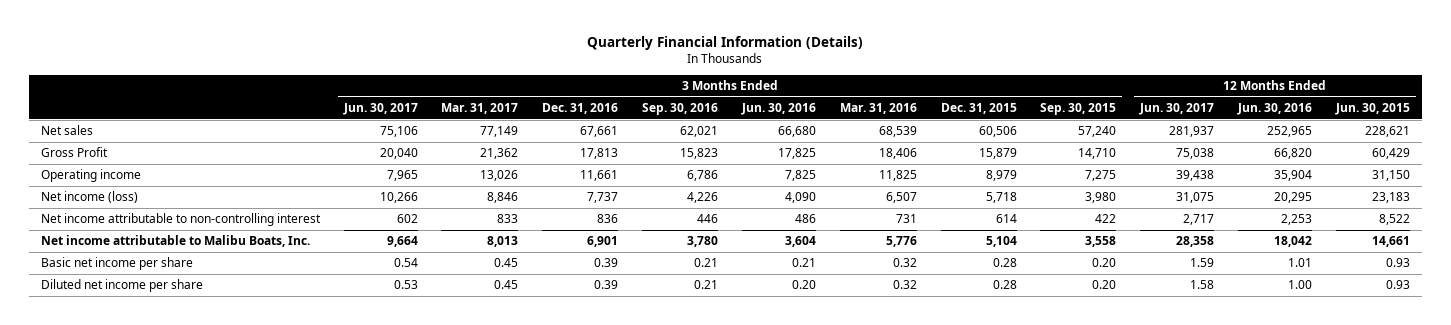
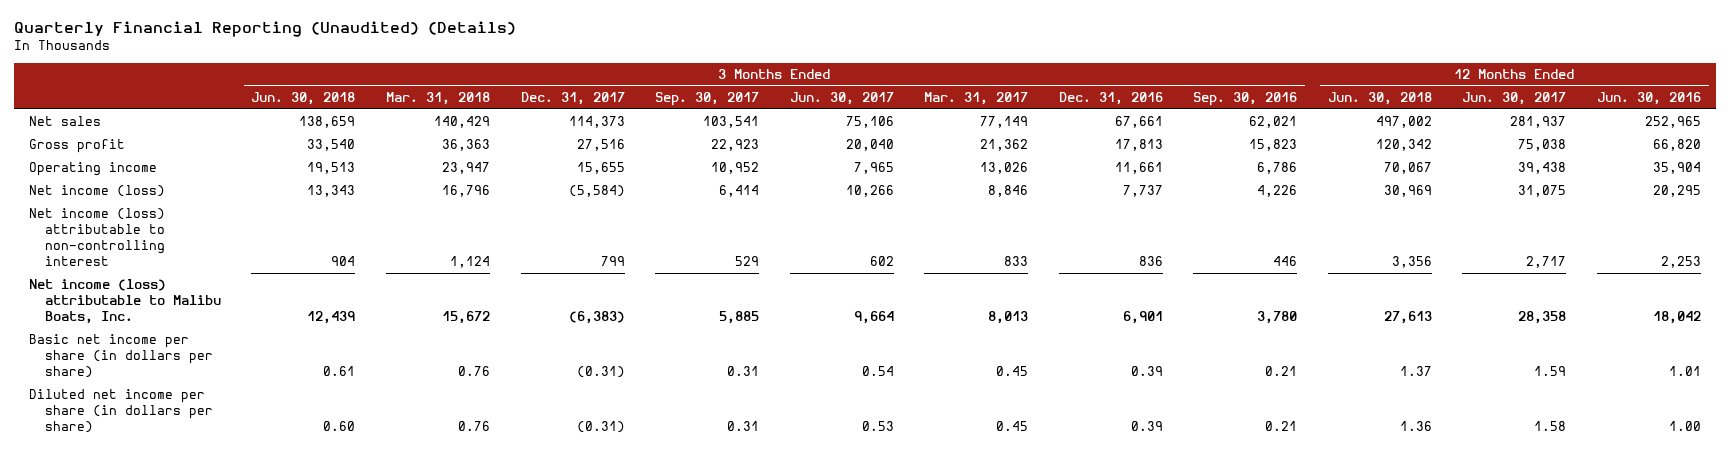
[587,36,864,51] Quarterly Financial Information (Details) -> [14,21,517,38] Quarterly Financial Reporting (Unaudited) (Details)
[740,103,816,116] Jun. 30, 2016 -> none
[839,103,917,115] Mar. 31, 2016 -> none
[940,103,1017,115] Dec. 31, 2015 -> none
[1040,103,1117,116] Sep. 30, 2015 -> none
[1334,103,1410,116] Jun. 30, 2015 -> none
none -> [251,92,356,106] Jun. 30, 2018
none -> [385,92,490,106] Mar. 31, 2018
none -> [520,92,625,106] Dec. 31, 2017
none -> [655,92,760,107] Sep. 30, 2017
none -> [1327,92,1432,106] Jun. 30, 2018
[40,147,108,158] Gross Profit -> [29,139,126,154] Gross profit
[40,213,321,227] Net income attributable to non-controlling interest -> [29,208,166,266] Net income (loss) attributable to non-controlling interest
[40,235,310,248] Net income attributable to Malibu Boats, Inc. -> [29,279,221,325] Net income (loss) attributable to Malibu Boats, Inc.
[40,257,193,271] Basic net income per share -> [29,334,213,379] Basic net income per share (in dollars per share)
[40,279,203,293] Diluted net income per share -> [29,389,213,434] Diluted net income per share (in dollars per share)

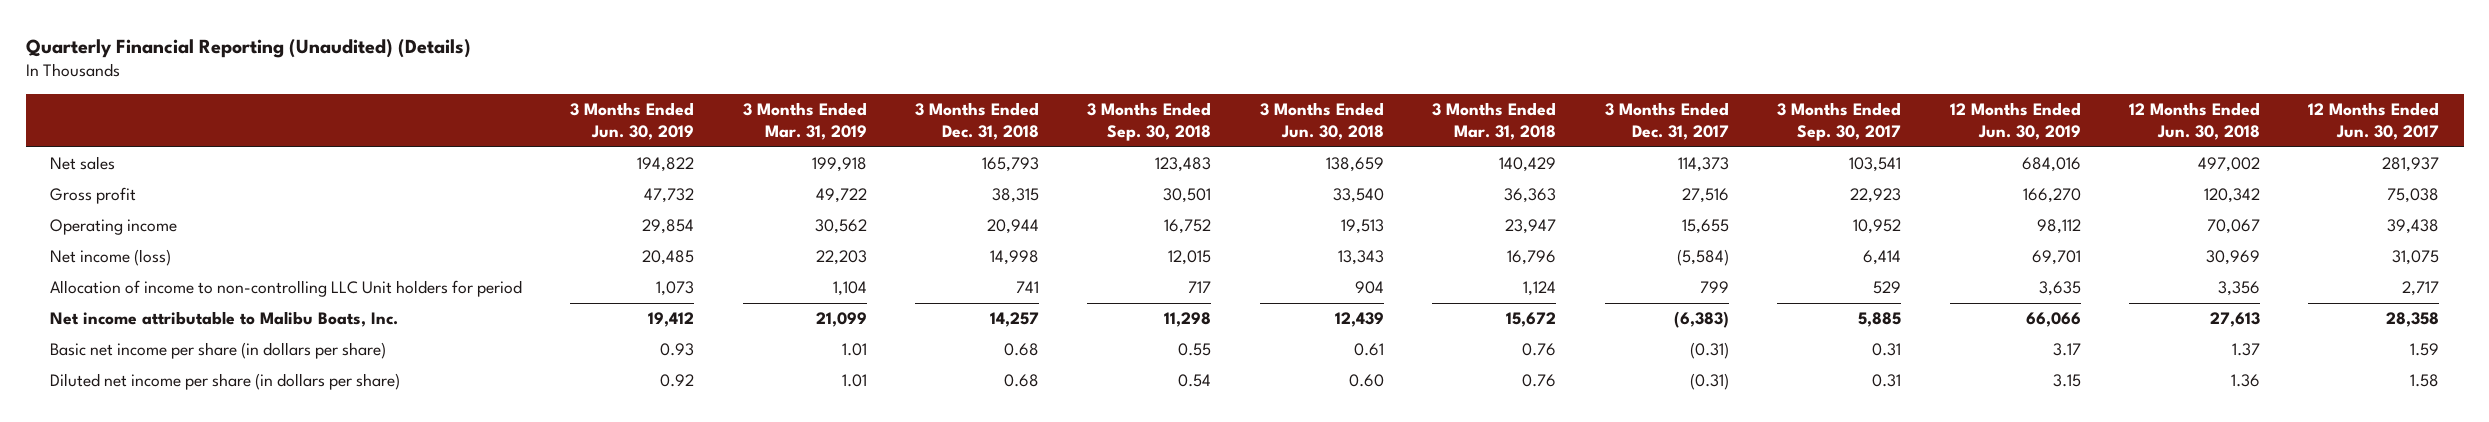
[789,92,894,106] Jun. 30, 2017 -> none
[924,92,1029,106] Mar. 31, 2017 -> none
[1058,92,1163,106] Dec. 31, 2016 -> none
[1193,92,1298,107] Sep. 30, 2016 -> none
[1596,92,1701,106] Jun. 30, 2016 -> none
none -> [570,101,695,141] 3 Months Ended Jun. 30, 2019
none -> [742,101,867,141] 3 Months Ended Mar. 31, 2019
none -> [915,101,1040,141] 3 Months Ended Dec. 31, 2018
none -> [1087,101,1212,142] 3 Months Ended Sep. 30, 2018
none -> [1949,101,2081,141] 12 Months Ended Jun. 30, 2019
[29,208,166,266] Net income (loss) attributable to non-controlling interest -> [49,280,522,298] Allocation of income to non-controlling LLC Unit holders for period
[29,279,221,325] Net income (loss) attributable to Malibu Boats, Inc. -> [49,311,398,328] Net income attributable to Malibu Boats, Inc.

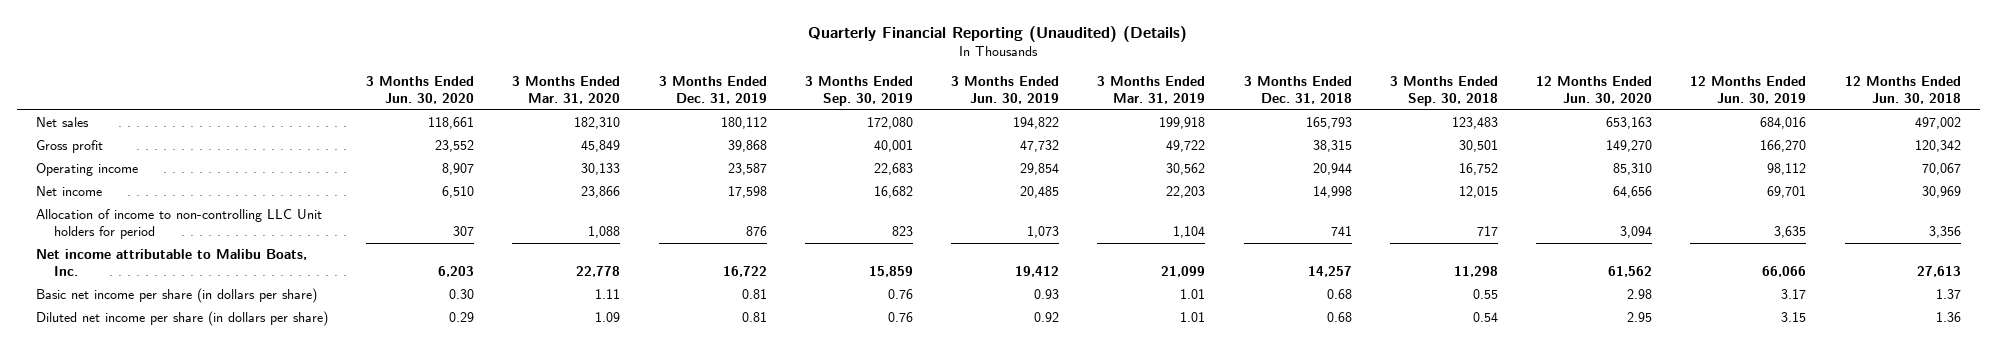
[1259,101,1384,141] 3 Months Ended Jun. 30, 2018 -> none
[1432,101,1557,141] 3 Months Ended Mar. 31, 2018 -> none
[1604,101,1729,141] 3 Months Ended Dec. 31, 2017 -> none
[1777,101,1902,142] 3 Months Ended Sep. 30, 2017 -> none
[2308,101,2440,141] 12 Months Ended Jun. 30, 2017 -> none
none -> [366,76,475,105] 3 Months Ended Jun. 30, 2020
none -> [512,76,621,105] 3 Months Ended Mar. 31, 2020
none -> [658,76,767,105] 3 Months Ended Dec. 31, 2019
none -> [804,76,913,107] 3 Months Ended Sep. 30, 2019
none -> [1536,76,1653,105] 12 Months Ended Jun. 30, 2020
[49,249,171,267] Net income (loss) -> [36,186,103,197] Net income

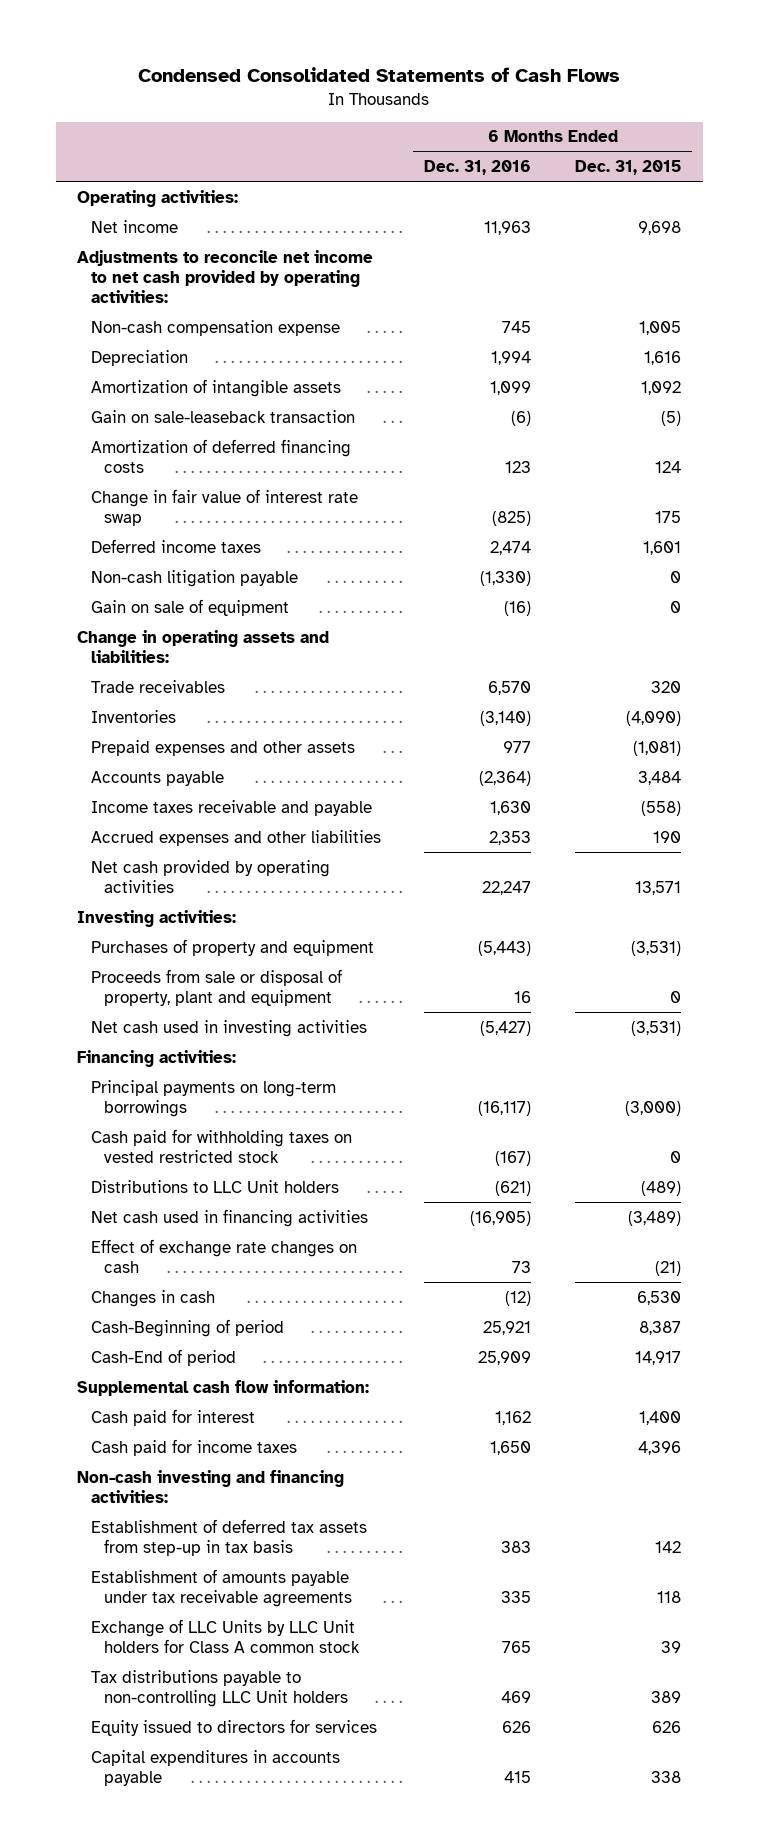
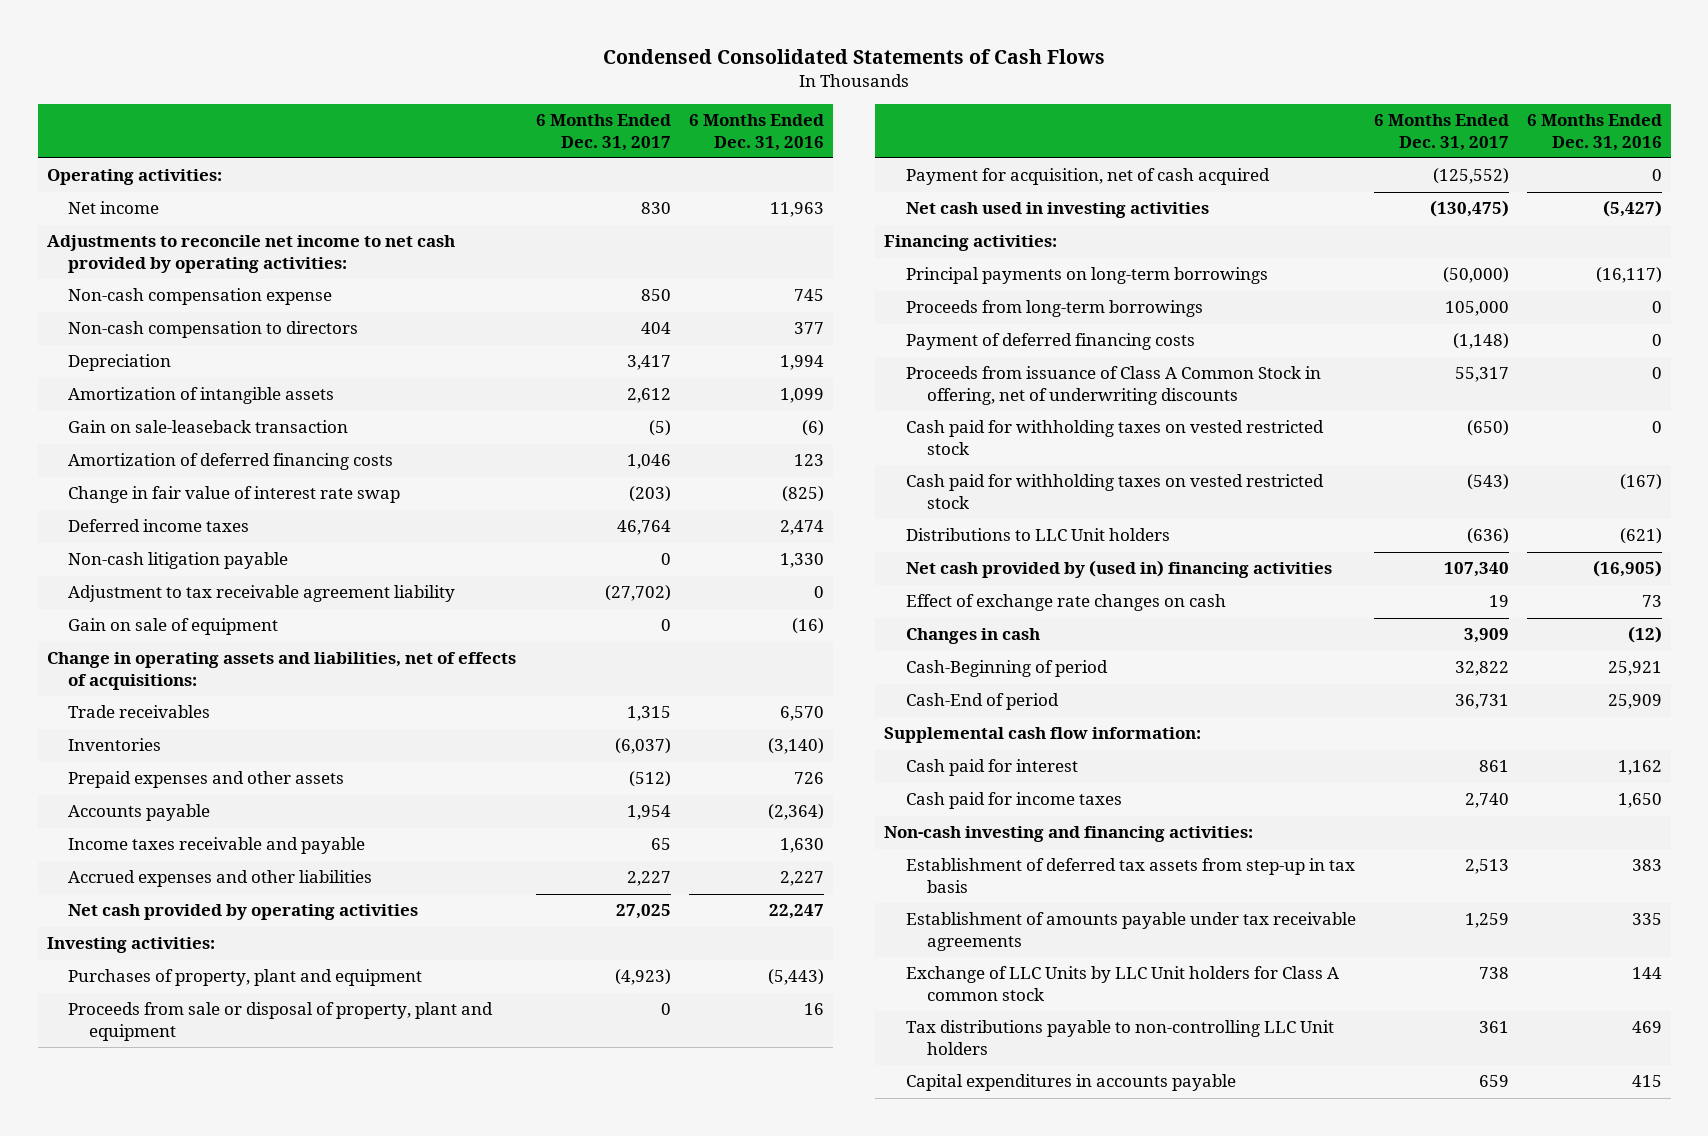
[574,160,681,176] Dec. 31, 2015 -> none
none -> [535,114,671,151] 6 Months Ended Dec. 31, 2017
none -> [67,321,358,339] Non-cash compensation to directors
[480,570,532,586] (1,330) -> [780,553,825,569] 1,330
none -> [67,585,455,603] Adjustment to tax receivable agreement liability
[77,629,330,663] Change in operating assets and liabilities: -> [46,652,516,690] Change in operating assets and liabilities, net of effects of acquisitions:
[503,740,532,753] 977 -> [794,772,825,785] 726
[489,830,532,845] 2,353 -> [780,871,825,887] 2,227
[90,938,374,956] Purchases of property and equipment -> [67,969,422,987] Purchases of property, plant and equipment
none -> [905,168,1270,186] Payment for acquisition, net of cash acquired
none -> [905,300,1203,318] Proceeds from long-term borrowings
none -> [905,333,1195,351] Payment of deferred financing costs
none -> [905,366,1321,405] Proceeds from issuance of Class A Common Stock in offering, net of underwriting discounts
none -> [905,420,1324,455] Cash paid for withholding taxes on vested restricted stock
[90,1208,368,1227] Net cash used in financing activities -> [905,560,1332,579] Net cash provided by (used in) financing activities
[502,1640,532,1653] 765 -> [1631,967,1662,980] 144
[90,1718,377,1736] Equity issued to directors for services -> none

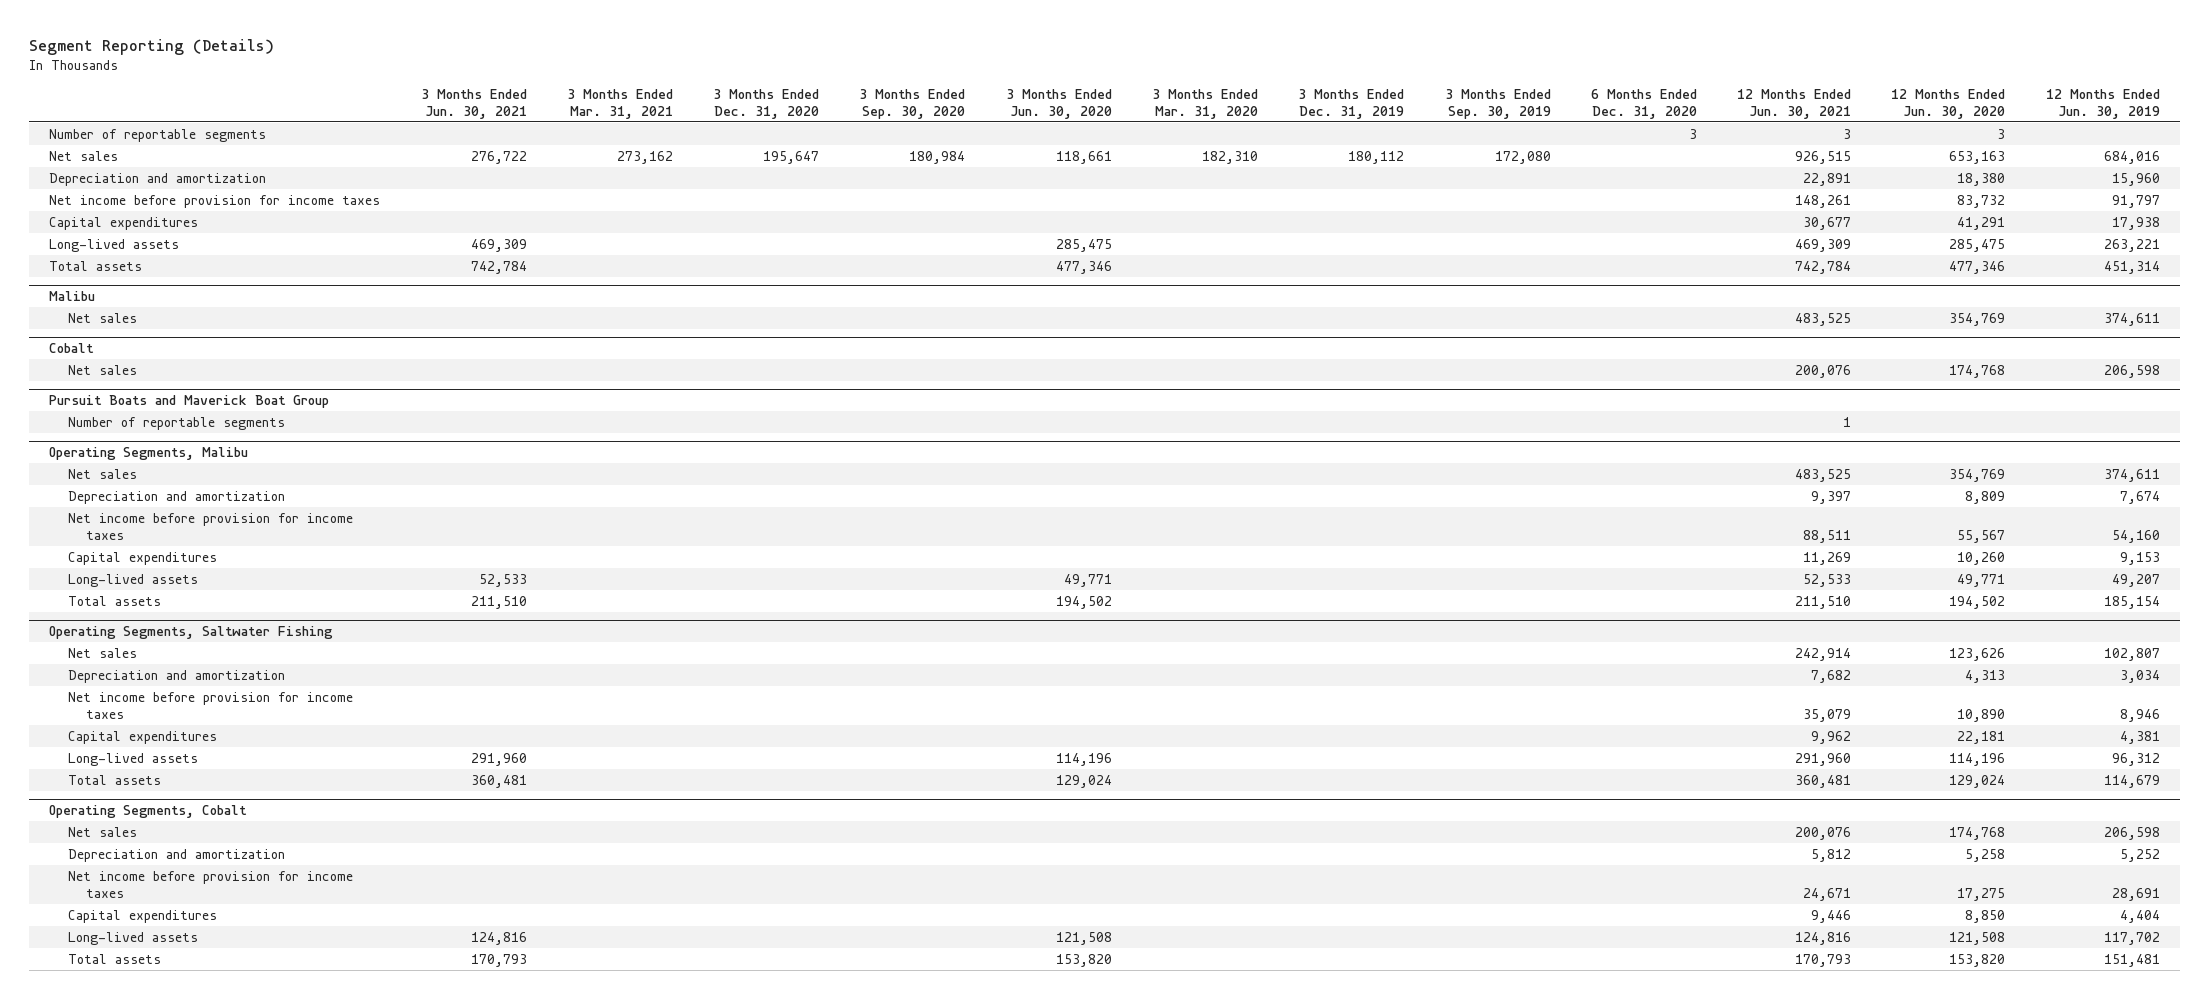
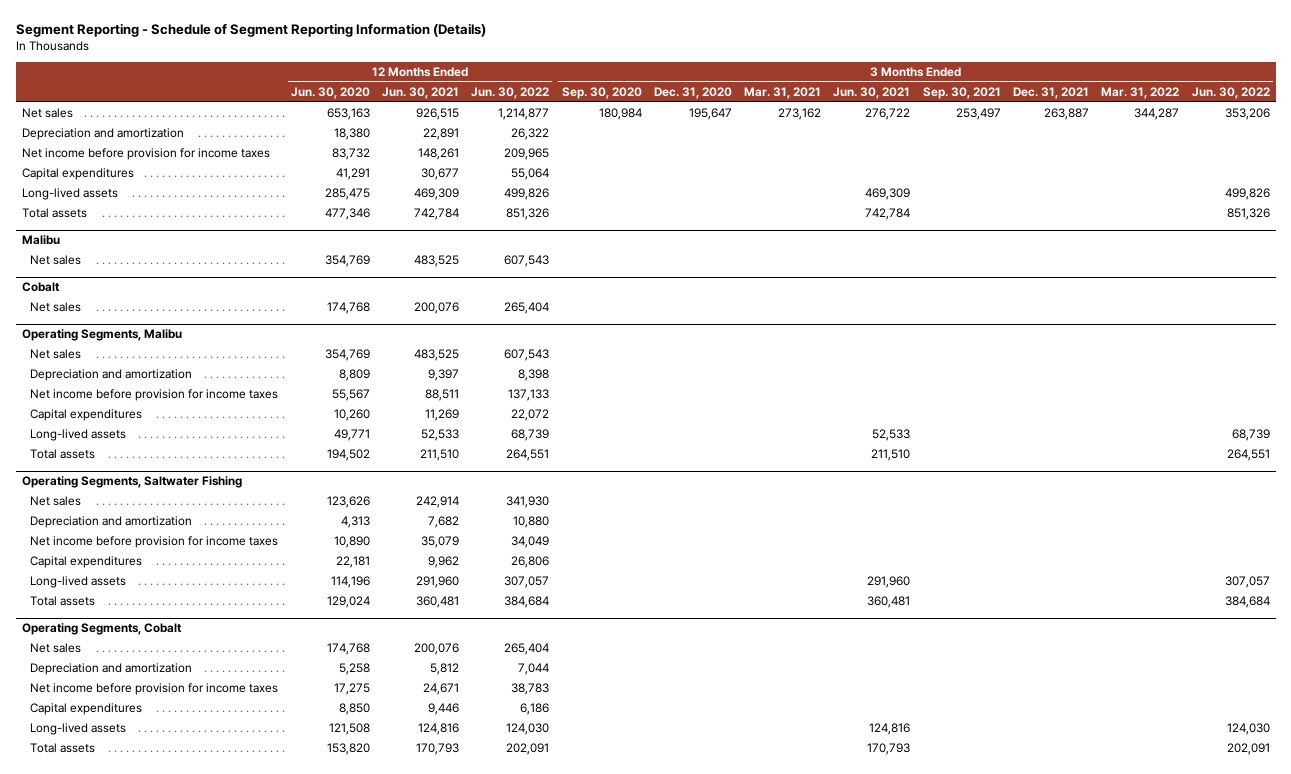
[29,38,275,55] Segment Reporting (Details) -> [15,23,486,38] Segment Reporting - Schedule of Segment Reporting Information (Details)
[1005,88,1112,119] 3 Months Ended Jun. 30, 2020 -> none
[1151,88,1258,119] 3 Months Ended Mar. 31, 2020 -> none
[1298,88,1405,119] 3 Months Ended Dec. 31, 2019 -> none
[1444,88,1551,119] 3 Months Ended Sep. 30, 2019 -> none
[1590,88,1697,119] 6 Months Ended Dec. 31, 2020 -> none
[2045,88,2160,119] 12 Months Ended Jun. 30, 2019 -> none
none -> [471,86,550,99] Jun. 30, 2022
none -> [922,86,1001,99] Sep. 30, 2021
none -> [1012,86,1089,99] Dec. 31, 2021
none -> [1101,86,1180,99] Mar. 31, 2022
none -> [1191,86,1270,99] Jun. 30, 2022
[49,128,267,142] Number of reportable segments -> none
[49,395,330,409] Pursuit Boats and Maverick Boat Group -> none
[67,416,285,430] Number of reportable segments -> none

